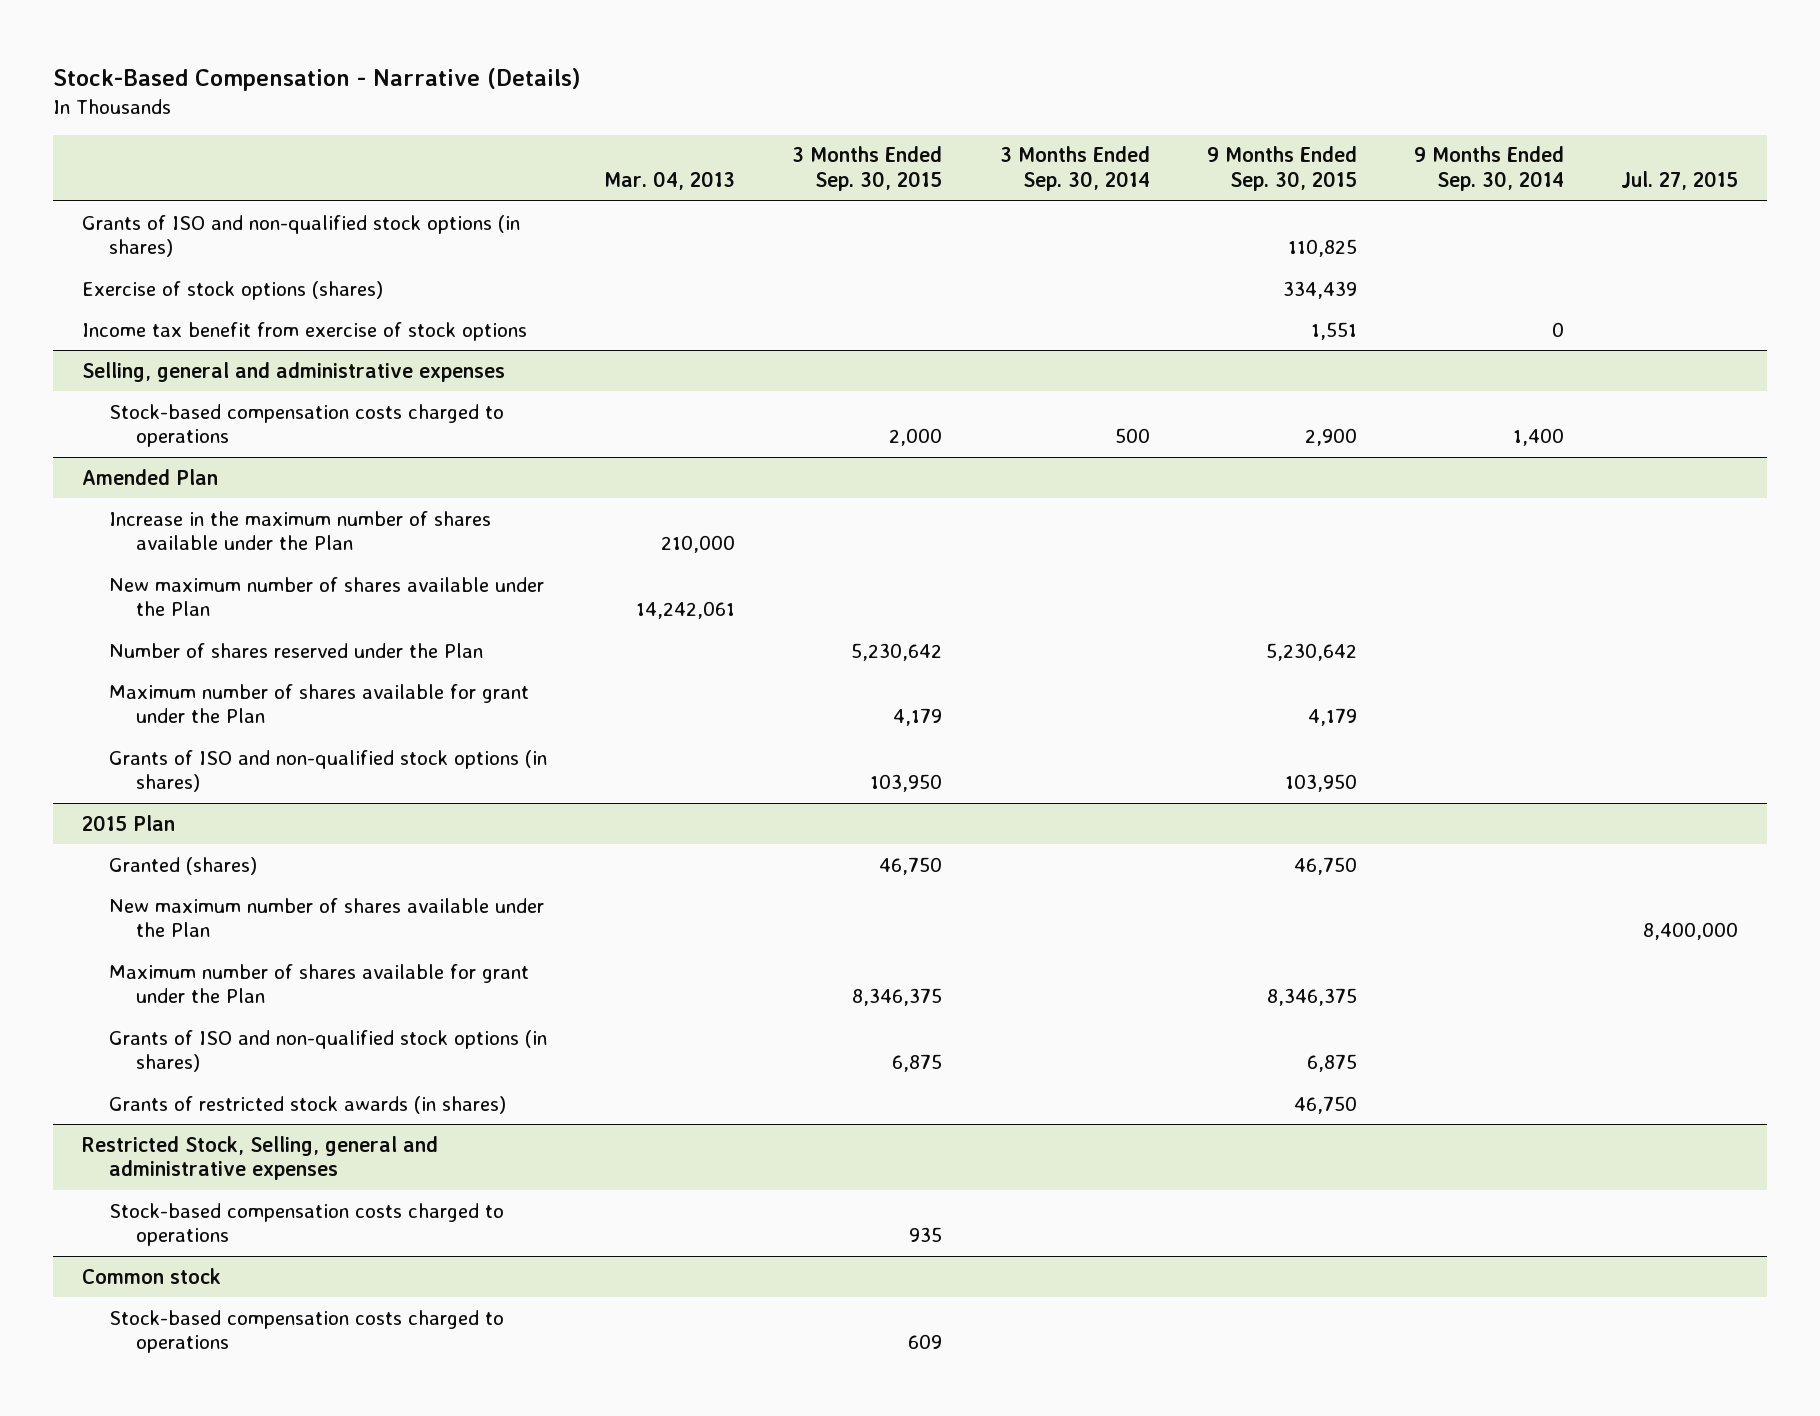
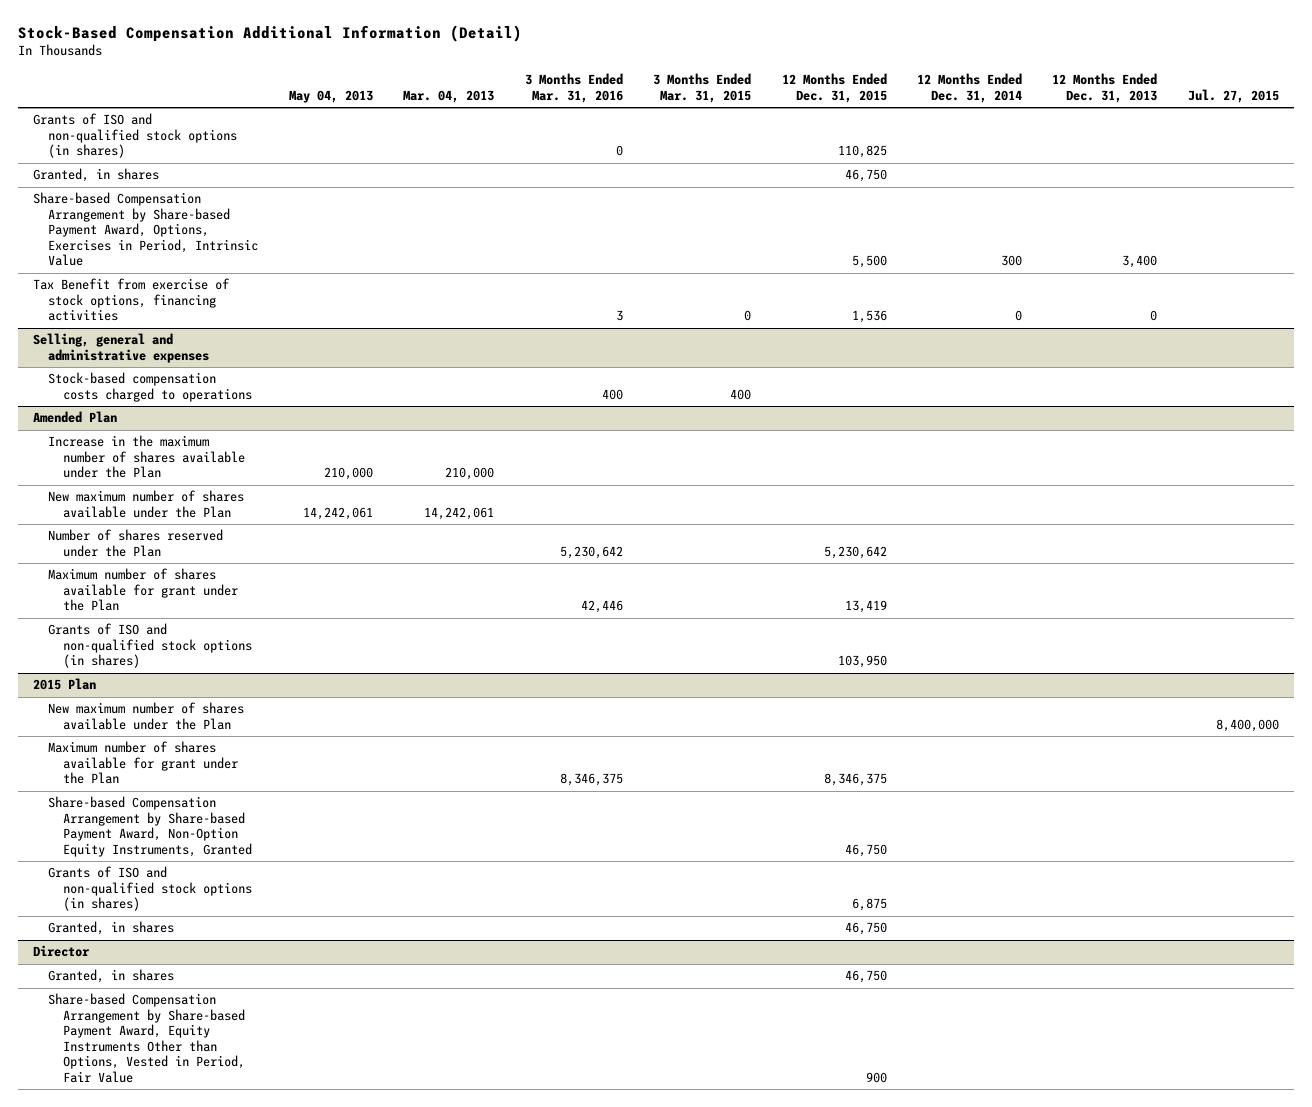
[53,67,582,91] Stock-Based Compensation - Narrative (Details) -> [17,24,522,42] Stock-Based Compensation Additional Information (Detail)
[792,146,943,192] 3 Months Ended Sep. 30, 2015 -> none
[999,146,1150,192] 3 Months Ended Sep. 30, 2014 -> none
[1206,146,1357,192] 9 Months Ended Sep. 30, 2015 -> none
[1414,146,1565,192] 9 Months Ended Sep. 30, 2014 -> none
none -> [288,89,373,103] May 04, 2013
none -> [524,73,623,103] 3 Months Ended Mar. 31, 2016
none -> [653,73,752,103] 3 Months Ended Mar. 31, 2015
none -> [781,73,887,103] 12 Months Ended Dec. 31, 2015
none -> [917,73,1023,103] 12 Months Ended Dec. 31, 2014
none -> [1052,73,1158,103] 12 Months Ended Dec. 31, 2013
[81,280,383,300] Exercise of stock options (shares) -> none
none -> [33,168,160,183] Granted, in shares
none -> [33,192,259,267] Share-based Compensation Arrangement by Share-based Payment Award, Options, Exercises in Period, Intrinsic Value
[81,321,527,341] Income tax benefit from exercise of stock options -> [33,278,231,322] Tax Benefit from exercise of stock options, financing activities
[108,856,257,875] Granted (shares) -> none
none -> [48,796,253,857] Share-based Compensation Arrangement by Share-based Payment Award, Non-Option Equity Instruments, Granted
[108,1095,506,1114] Grants of restricted stock awards (in shares) -> none
[81,1135,438,1181] Restricted Stock, Selling, general and administrative expenses -> none
[108,1202,504,1247] Stock-based compensation costs charged to operations -> none
[81,1267,221,1284] Common stock -> none
[108,1309,504,1354] Stock-based compensation costs charged to operations -> none
none -> [48,921,175,936] Granted, in shares
none -> [33,945,91,958] Director
none -> [48,969,175,984] Granted, in shares
none -> [48,993,246,1083] Share-based Compensation Arrangement by Share-based Payment Award, Equity Instruments Other than Options, Vested in Period, Fair Value

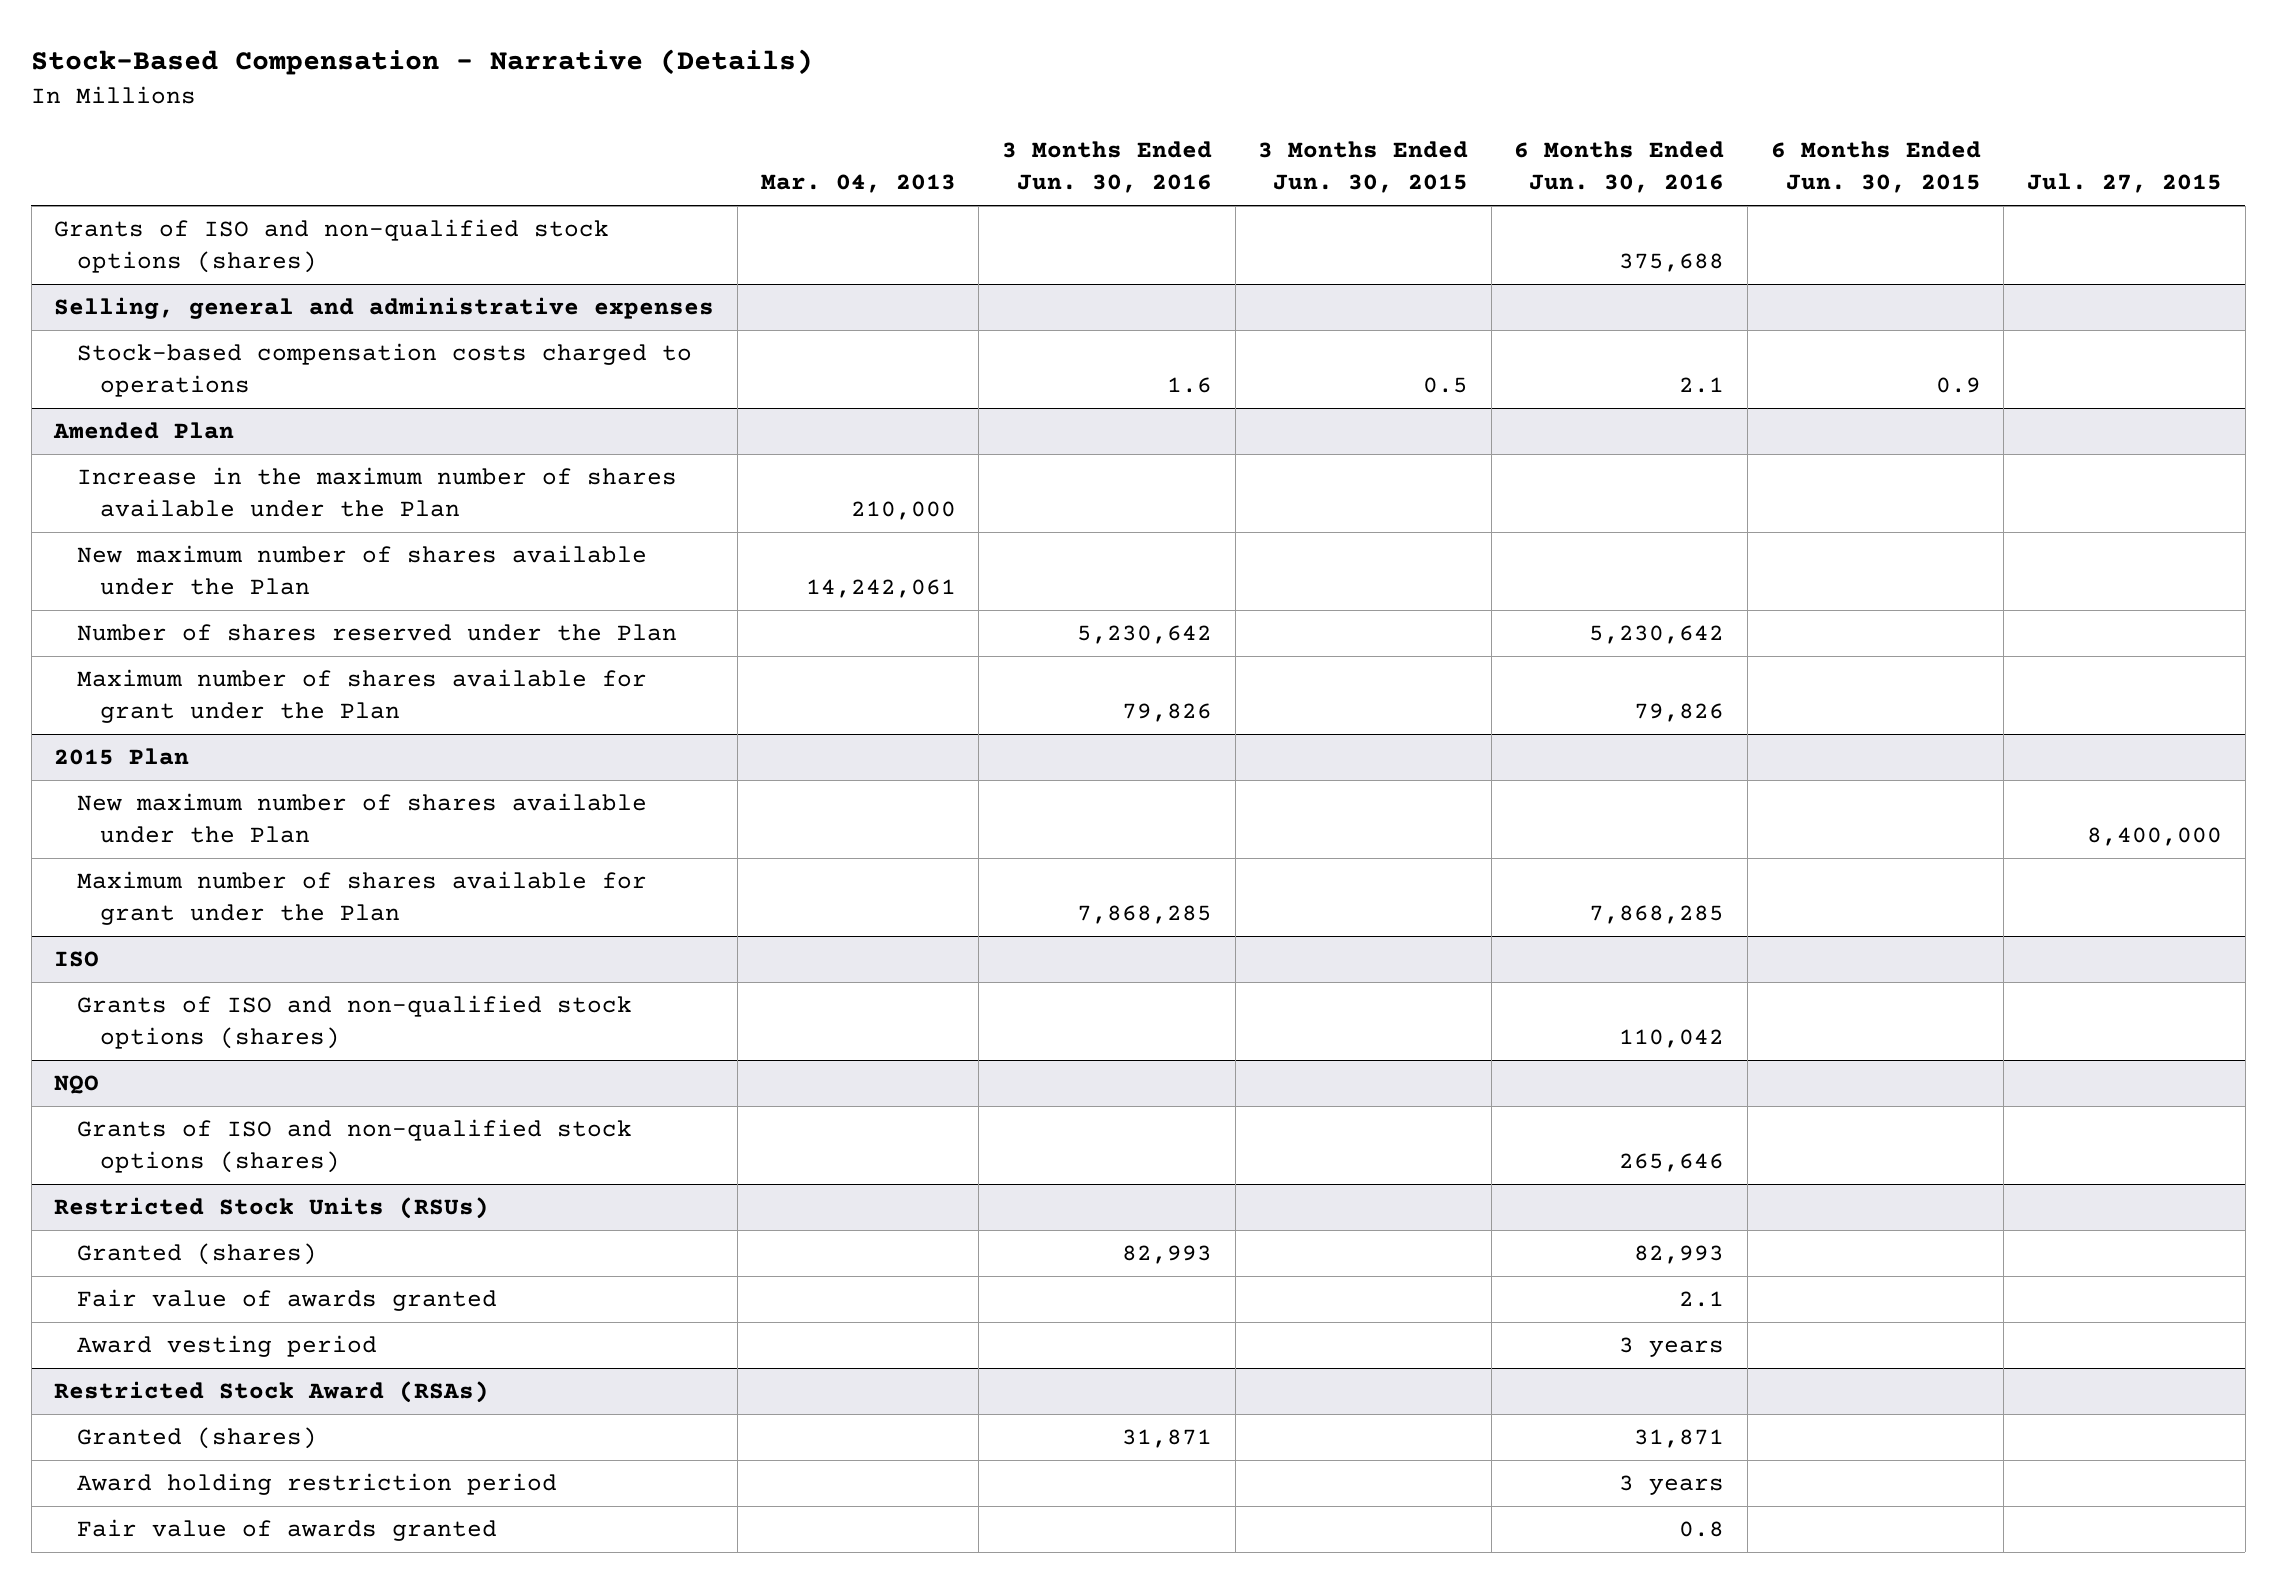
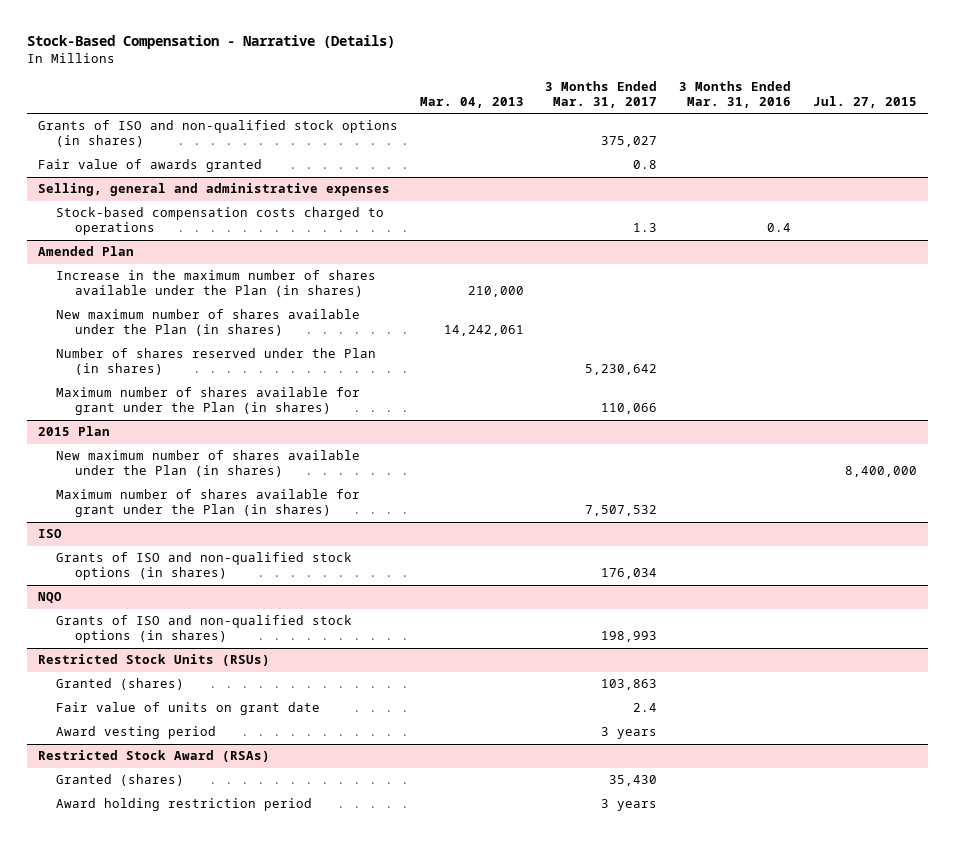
[1001,141,1212,194] 3 Months Ended Jun. 30, 2016 -> none
[1258,141,1469,194] 3 Months Ended Jun. 30, 2015 -> none
[1514,141,1725,194] 6 Months Ended Jun. 30, 2016 -> none
[1770,141,1981,194] 6 Months Ended Jun. 30, 2015 -> none
none -> [545,81,658,108] 3 Months Ended Mar. 31, 2017
none -> [679,81,792,108] 3 Months Ended Mar. 31, 2016
[54,219,610,274] Grants of ISO and non-qualified stock options (shares) -> [37,120,398,148] Grants of ISO and non-qualified stock options (in shares)
none -> [37,159,262,173] Fair value of awards granted
[77,467,678,518] Increase in the maximum number of shares available under the Plan -> [56,270,377,298] Increase in the maximum number of shares available under the Plan (in shares)
[77,545,648,596] New maximum number of shares available under the Plan -> [56,309,361,337] New maximum number of shares available under the Plan (in shares)
[77,624,678,642] Number of shares reserved under the Plan -> [56,348,377,376] Number of shares reserved under the Plan (in shares)
[77,669,648,724] Maximum number of shares available for grant under the Plan -> [56,387,361,416] Maximum number of shares available for grant under the Plan (in shares)
[77,793,648,844] New maximum number of shares available under the Plan -> [56,450,361,478] New maximum number of shares available under the Plan (in shares)
[77,871,648,926] Maximum number of shares available for grant under the Plan -> [56,489,361,518] Maximum number of shares available for grant under the Plan (in shares)
[77,995,633,1050] Grants of ISO and non-qualified stock options (shares) -> [56,552,353,581] Grants of ISO and non-qualified stock options (in shares)
[77,1119,633,1174] Grants of ISO and non-qualified stock options (shares) -> [56,615,353,644] Grants of ISO and non-qualified stock options (in shares)
[77,1289,498,1312] Fair value of awards granted -> none
none -> [56,702,321,716] Fair value of units on grant date
[77,1519,498,1542] Fair value of awards granted -> none

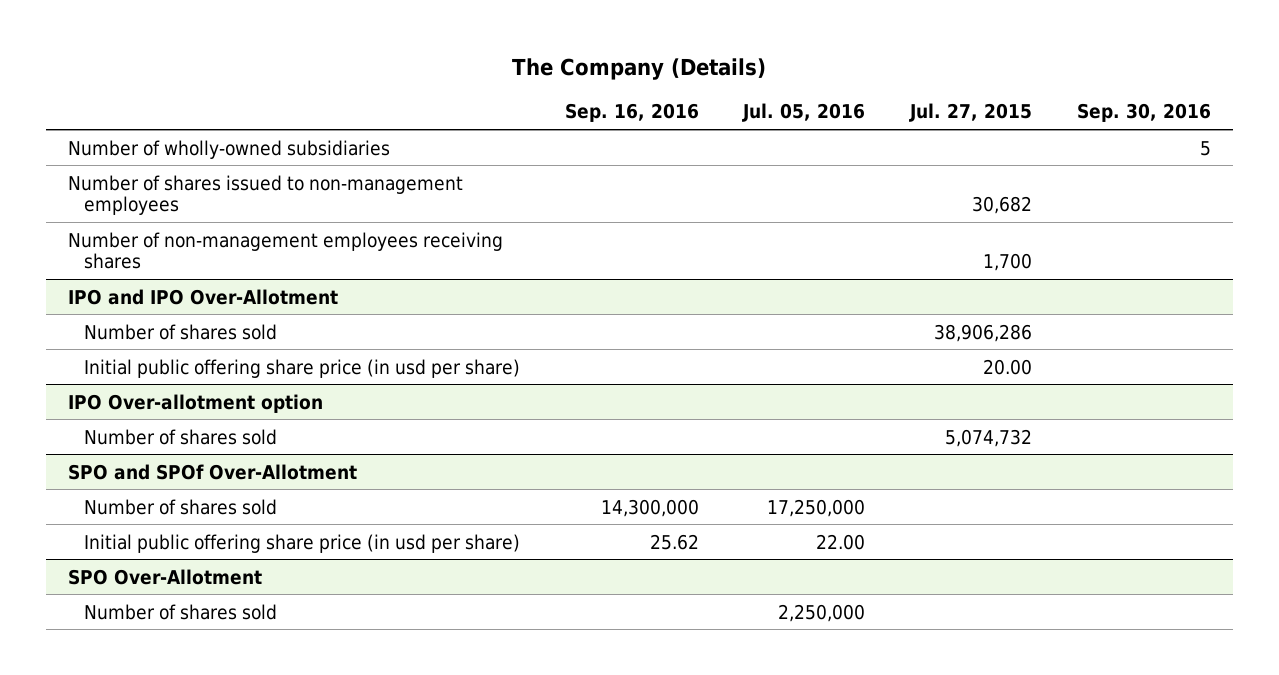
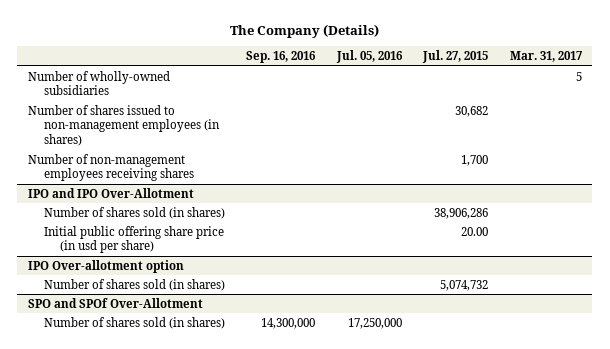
[1076,103,1211,123] Sep. 30, 2016 -> none
none -> [509,50,583,62] Mar. 31, 2017
[68,174,464,216] Number of shares issued to non-management employees -> [27,104,220,146] Number of shares issued to non-management employees (in shares)
[84,323,278,340] Number of shares sold -> [43,206,225,219] Number of shares sold (in shares)
[84,428,278,445] Number of shares sold -> [43,278,225,291] Number of shares sold (in shares)
[84,533,521,553] Initial public offering share price (in usd per share) -> none
[68,568,263,585] SPO Over-Allotment -> none
[84,603,278,620] Number of shares sold -> none
[84,498,278,515] Number of shares sold -> [43,316,225,329] Number of shares sold (in shares)

